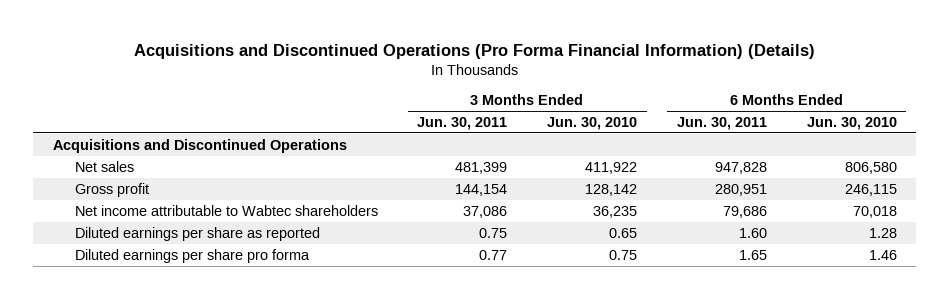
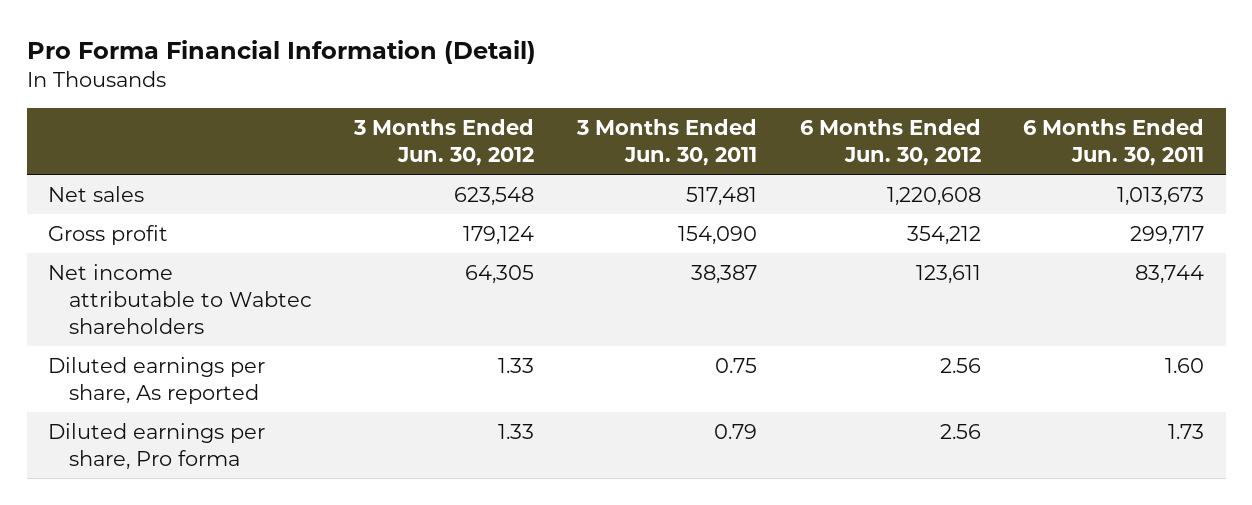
[133,43,815,59] Acquisitions and Discontinued Operations (Pro Forma Financial Information) (Details) -> [26,40,536,65] Pro Forma Financial Information (Detail)
[547,117,638,131] Jun. 30, 2010 -> none
[806,117,897,131] Jun. 30, 2010 -> none
none -> [353,119,535,167] 3 Months Ended Jun. 30, 2012
none -> [799,119,981,167] 6 Months Ended Jun. 30, 2012
[52,138,347,153] Acquisitions and Discontinued Operations -> none
[455,161,508,174] 481,399 -> [685,186,757,206] 517,481
[714,161,767,174] 947,828 -> [1117,186,1205,206] 1,013,673
[455,183,508,196] 144,154 -> [677,225,757,245] 154,090
[714,183,767,196] 280,951 -> [1130,225,1205,245] 299,717
[463,205,508,218] 37,086 -> [690,264,757,284] 38,387
[722,205,767,218] 79,686 -> [1135,264,1205,284] 83,744
[74,226,320,241] Diluted earnings per share as reported -> [47,356,265,404] Diluted earnings per share, As reported
[74,248,310,263] Diluted earnings per share pro forma -> [47,422,265,470] Diluted earnings per share, Pro forma
[479,249,508,260] 0.77 -> [713,423,757,439] 0.79
[738,249,767,260] 1.65 -> [1168,423,1205,439] 1.73

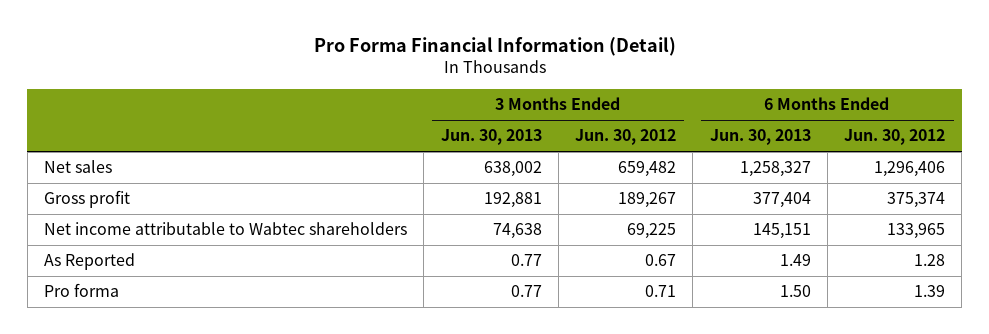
[575,119,757,167] 3 Months Ended Jun. 30, 2011 -> none
[1023,119,1205,167] 6 Months Ended Jun. 30, 2011 -> none
none -> [440,129,542,146] Jun. 30, 2013
none -> [709,129,811,146] Jun. 30, 2013
[454,186,535,206] 623,548 -> [618,161,677,178] 659,482
[886,186,981,206] 1,220,608 -> [874,161,946,178] 1,296,406
[463,225,535,245] 179,124 -> [618,192,677,209] 189,267
[906,225,981,245] 354,212 -> [887,192,946,209] 375,374
[465,264,535,284] 64,305 -> [627,223,677,240] 69,225
[915,264,981,284] 123,611 -> [887,223,946,240] 133,965
[47,356,265,404] Diluted earnings per share, As reported -> [44,253,136,271] As Reported
[498,357,535,373] 1.33 -> [645,254,677,267] 0.67
[939,357,981,373] 2.56 -> [914,254,946,267] 1.28
[47,422,265,470] Diluted earnings per share, Pro forma -> [44,283,120,298] Pro forma
[498,423,535,439] 1.33 -> [645,285,677,298] 0.71
[939,423,981,439] 2.56 -> [914,285,946,298] 1.39

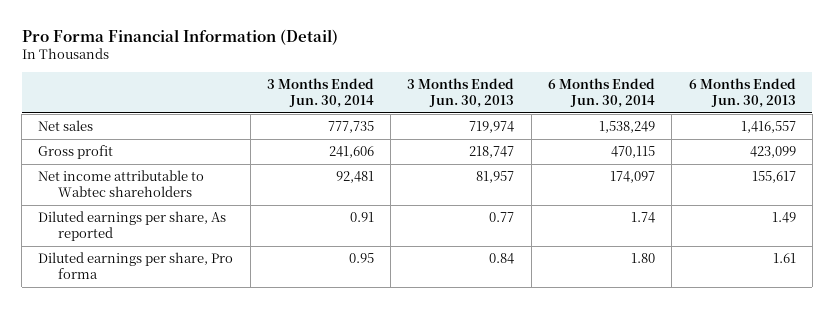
[575,129,677,146] Jun. 30, 2012 -> none
[844,129,946,146] Jun. 30, 2012 -> none
none -> [266,78,374,108] 3 Months Ended Jun. 30, 2014
none -> [547,78,655,108] 6 Months Ended Jun. 30, 2014
[483,161,542,178] 638,002 -> [469,121,515,134] 719,974
[739,161,811,178] 1,258,327 -> [740,121,796,134] 1,416,557
[483,192,542,209] 192,881 -> [469,146,515,159] 218,747
[752,192,811,209] 377,404 -> [749,146,796,159] 423,099
[492,223,542,240] 74,638 -> [476,171,515,184] 81,957
[752,223,811,240] 145,151 -> [751,171,796,184] 155,617
[44,253,136,271] As Reported -> [38,211,227,241] Diluted earnings per share, As reported
[44,283,120,298] Pro forma -> [38,252,234,279] Diluted earnings per share, Pro forma
[510,285,542,298] 0.77 -> [489,253,515,265] 0.84
[779,285,811,298] 1.50 -> [772,253,796,264] 1.61

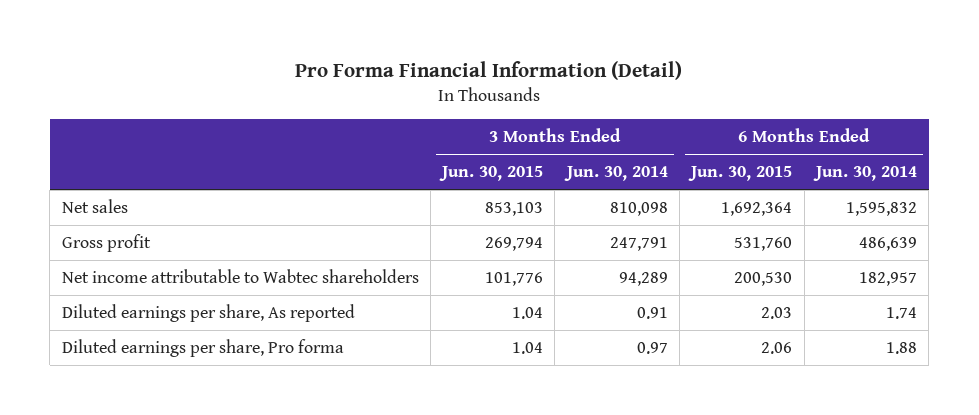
[407,78,515,108] 3 Months Ended Jun. 30, 2013 -> none
[688,78,796,108] 6 Months Ended Jun. 30, 2013 -> none
none -> [439,166,544,182] Jun. 30, 2015
none -> [688,166,793,182] Jun. 30, 2015
[327,121,374,134] 777,735 -> [609,202,668,217] 810,098
[598,121,655,134] 1,538,249 -> [845,202,917,217] 1,595,832
[328,146,374,159] 241,606 -> [609,237,668,252] 247,791
[610,146,655,159] 470,115 -> [858,237,917,252] 486,639
[335,171,374,184] 92,481 -> [618,272,668,287] 94,289
[609,171,655,184] 174,097 -> [858,272,917,287] 182,957
[348,253,374,264] 0.95 -> [636,342,668,355] 0.97
[630,253,655,264] 1.80 -> [885,342,917,355] 1.88

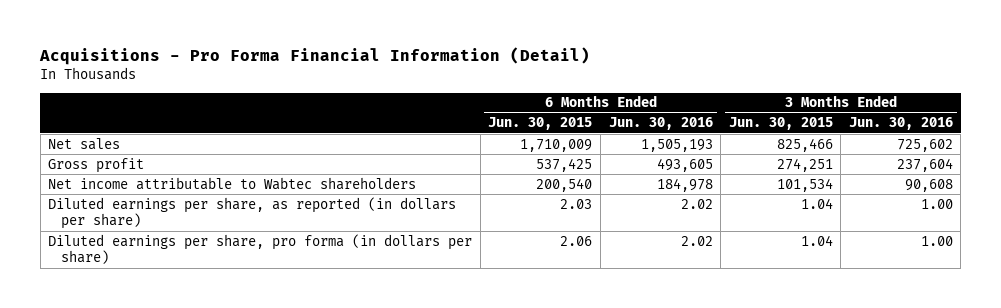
[295,61,683,81] Pro Forma Financial Information (Detail) -> [39,47,591,66] Acquisitions - Pro Forma Financial Information (Detail)
[563,166,668,182] Jun. 30, 2014 -> none
[812,166,917,182] Jun. 30, 2014 -> none
none -> [608,117,713,131] Jun. 30, 2016
none -> [848,117,953,131] Jun. 30, 2016
[485,202,544,217] 853,103 -> [776,137,833,152] 825,466
[721,202,793,217] 1,692,364 -> [520,138,593,152] 1,710,009
[485,237,544,252] 269,794 -> [776,157,833,172] 274,251
[734,237,793,252] 531,760 -> [536,157,593,172] 537,425
[485,272,544,287] 101,776 -> [776,177,833,192] 101,534
[734,272,793,287] 200,530 -> [536,177,593,192] 200,540
[61,304,355,323] Diluted earnings per share, As reported -> [48,196,457,230] Diluted earnings per share, as reported (in dollars per share)
[61,339,344,358] Diluted earnings per share, Pro forma -> [48,233,473,265] Diluted earnings per share, pro forma (in dollars per share)

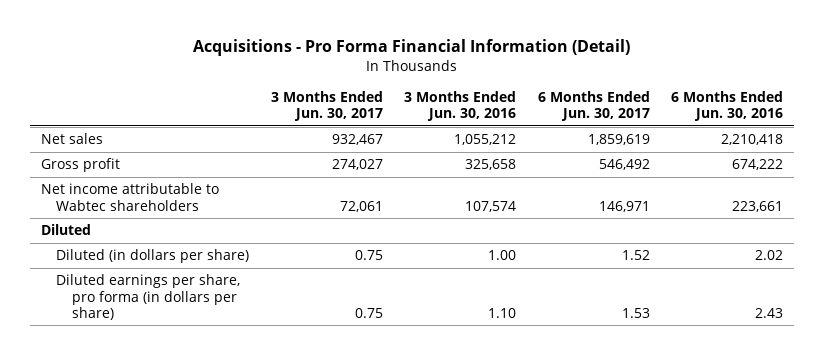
[488,117,593,131] Jun. 30, 2015 -> none
[728,117,833,131] Jun. 30, 2015 -> none
none -> [270,91,383,122] 3 Months Ended Jun. 30, 2017
none -> [537,91,650,122] 6 Months Ended Jun. 30, 2017
[640,138,713,152] 1,505,193 -> [720,134,783,146] 2,210,418
[896,138,953,152] 725,602 -> [454,134,517,146] 1,055,212
[656,157,713,172] 493,605 -> [731,159,783,171] 674,222
[896,157,953,172] 237,604 -> [465,159,517,171] 325,658
[656,177,713,192] 184,978 -> [731,200,783,212] 223,661
[904,178,953,192] 90,608 -> [465,200,517,212] 107,574
none -> [40,224,91,236] Diluted
[48,196,457,230] Diluted earnings per share, as reported (in dollars per share) -> [56,249,250,264] Diluted (in dollars per share)
[680,235,713,246] 2.02 -> [754,308,783,319] 2.43
[920,235,953,246] 1.00 -> [488,308,517,319] 1.10

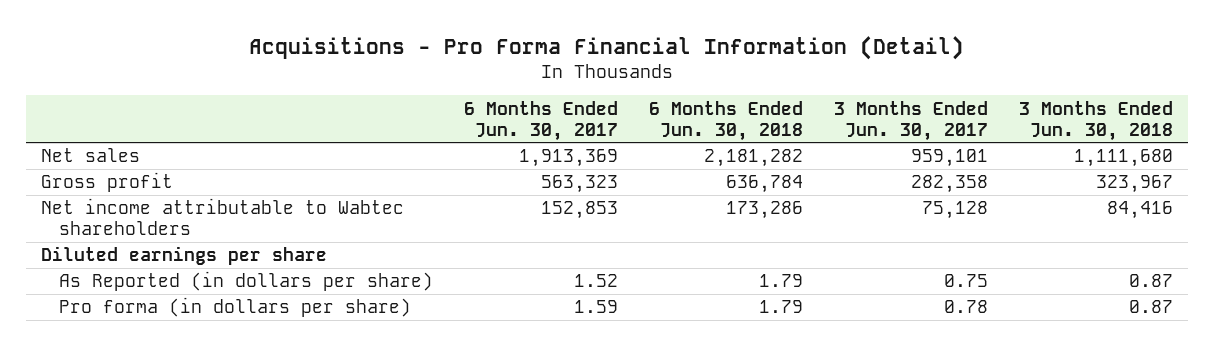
[404,91,517,122] 3 Months Ended Jun. 30, 2016 -> none
[670,91,783,122] 6 Months Ended Jun. 30, 2016 -> none
none -> [648,100,803,141] 6 Months Ended Jun. 30, 2018
none -> [1018,100,1173,141] 3 Months Ended Jun. 30, 2018
[331,134,383,146] 932,467 -> [910,149,988,168] 959,101
[587,134,650,146] 1,859,619 -> [518,149,618,168] 1,913,369
[331,159,383,171] 274,027 -> [910,175,988,194] 282,358
[598,159,650,171] 546,492 -> [540,175,618,194] 563,323
[339,200,383,212] 72,061 -> [921,201,988,220] 75,128
[598,200,650,212] 146,971 -> [540,201,618,220] 152,853
[40,224,91,236] Diluted -> [41,246,328,266] Diluted earnings per share
[56,249,250,264] Diluted (in dollars per share) -> [59,271,434,292] As Reported (in dollars per share)
[56,274,241,321] Diluted earnings per share, pro forma (in dollars per share) -> [59,297,412,318] Pro forma (in dollars per share)
[354,308,383,319] 0.75 -> [943,300,988,314] 0.78
[621,308,650,319] 1.53 -> [573,300,618,314] 1.59

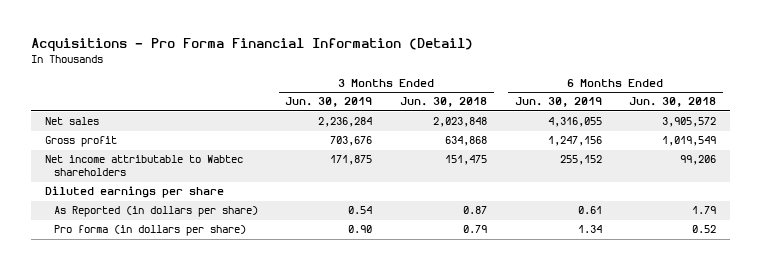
[463,100,618,141] 6 Months Ended Jun. 30, 2017 -> none
[833,100,988,141] 3 Months Ended Jun. 30, 2017 -> none
none -> [285,97,373,108] Jun. 30, 2019
none -> [514,97,602,108] Jun. 30, 2019
[703,149,803,168] 2,181,282 -> [662,117,717,128] 3,905,572
[1073,149,1173,168] 1,111,680 -> [432,117,487,128] 2,023,848
[725,175,803,194] 636,784 -> [662,136,717,147] 1,019,549
[1095,175,1173,194] 323,967 -> [444,136,487,147] 634,868
[725,201,803,220] 173,286 -> [680,155,717,166] 99,206
[1106,201,1173,220] 84,416 -> [444,155,487,166] 151,475
[758,300,803,314] 1.79 -> [692,225,717,234] 0.52
[1128,300,1173,314] 0.87 -> [462,225,487,234] 0.79

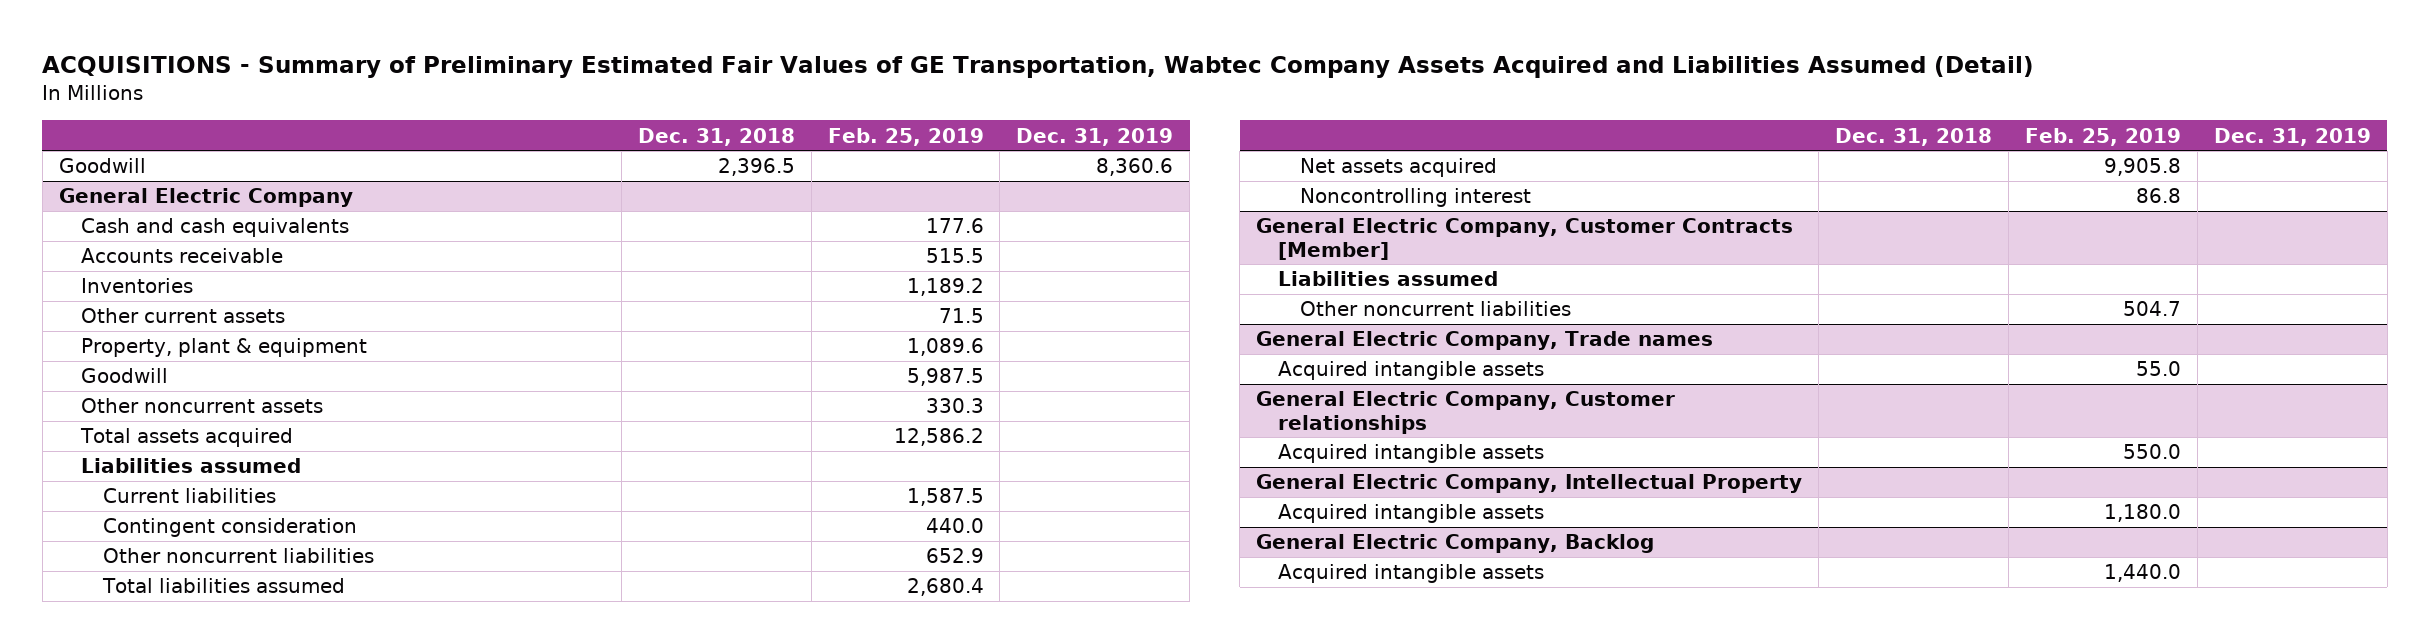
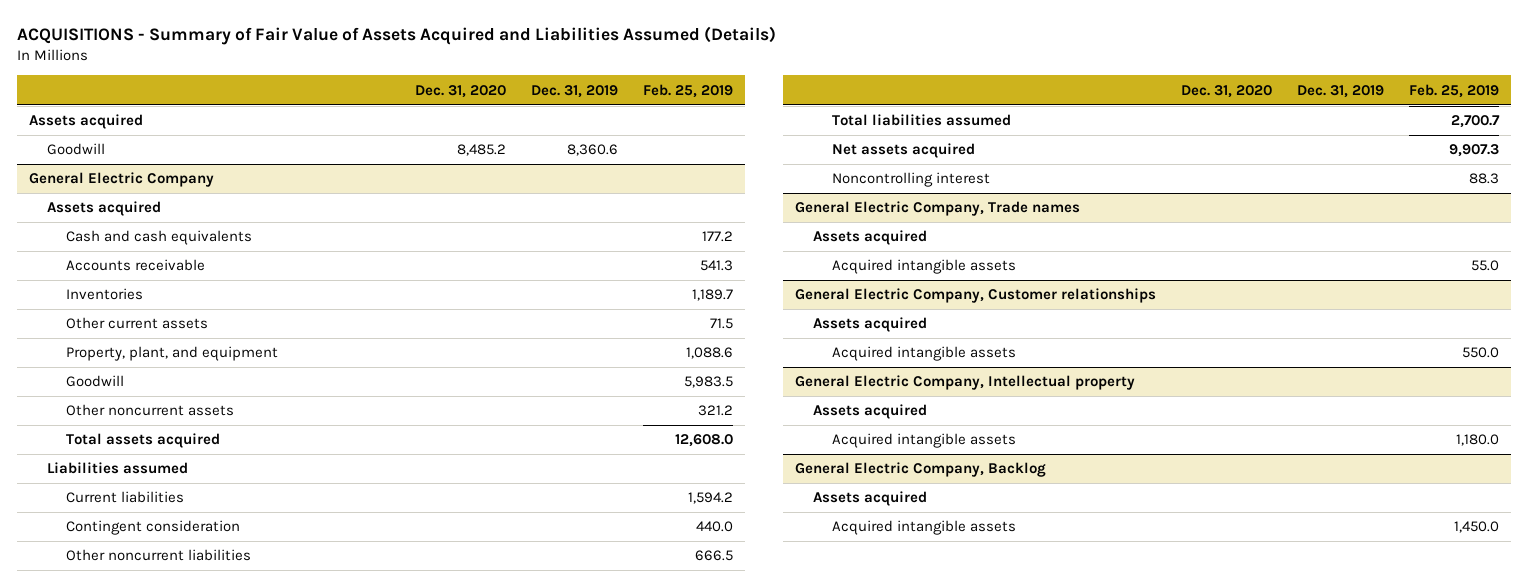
[42,56,2035,79] ACQUISITIONS - Summary of Preliminary Estimated Fair Values of GE Transportation, Wabtec Company Assets Acquired and Liabilities Assumed (Detail) -> [16,25,776,45] ACQUISITIONS - Summary of Fair Value of Assets Acquired and Liabilities Assumed (Details)
[637,127,795,146] Dec. 31, 2018 -> none
none -> [414,84,506,98] Dec. 31, 2020
none -> [28,114,143,130] Assets acquired
none -> [47,201,162,217] Assets acquired
[925,218,984,234] 177.6 -> [701,231,733,243] 177.2
[925,248,984,264] 515.5 -> [699,260,733,272] 541.3
[906,278,984,297] 1,189.2 -> [691,289,733,302] 1,189.7
[80,338,367,358] Property, plant & equipment -> [65,346,278,362] Property, plant, and equipment
[906,338,984,357] 1,089.6 -> [685,347,733,360] 1,088.6
[906,368,984,387] 5,987.5 -> [683,376,733,389] 5,983.5
[925,398,984,414] 330.3 -> [697,405,733,417] 321.2
[893,428,984,447] 12,586.2 -> [674,434,733,448] 12,608.0
[906,488,984,507] 1,587.5 -> [687,492,733,505] 1,594.2
[1256,218,1794,260] General Electric Company, Customer Contracts [Member] -> none
[1278,271,1499,287] Liabilities assumed -> none
[1300,301,1572,317] Other noncurrent liabilities -> none
[925,548,984,564] 652.9 -> [694,550,733,562] 666.5
[906,578,984,597] 2,680.4 -> [1450,115,1500,129] 2,700.7
[2103,158,2181,177] 9,905.8 -> [1448,144,1499,158] 9,907.3
[2135,188,2181,204] 86.8 -> [1468,173,1499,185] 88.3
none -> [813,230,928,246] Assets acquired
none -> [813,317,928,333] Assets acquired
[1256,474,1803,494] General Electric Company, Intellectual Property -> [795,375,1136,391] General Electric Company, Intellectual property
none -> [813,404,928,420] Assets acquired
none -> [813,491,928,507] Assets acquired
[2103,564,2181,583] 1,440.0 -> [1453,521,1499,534] 1,450.0

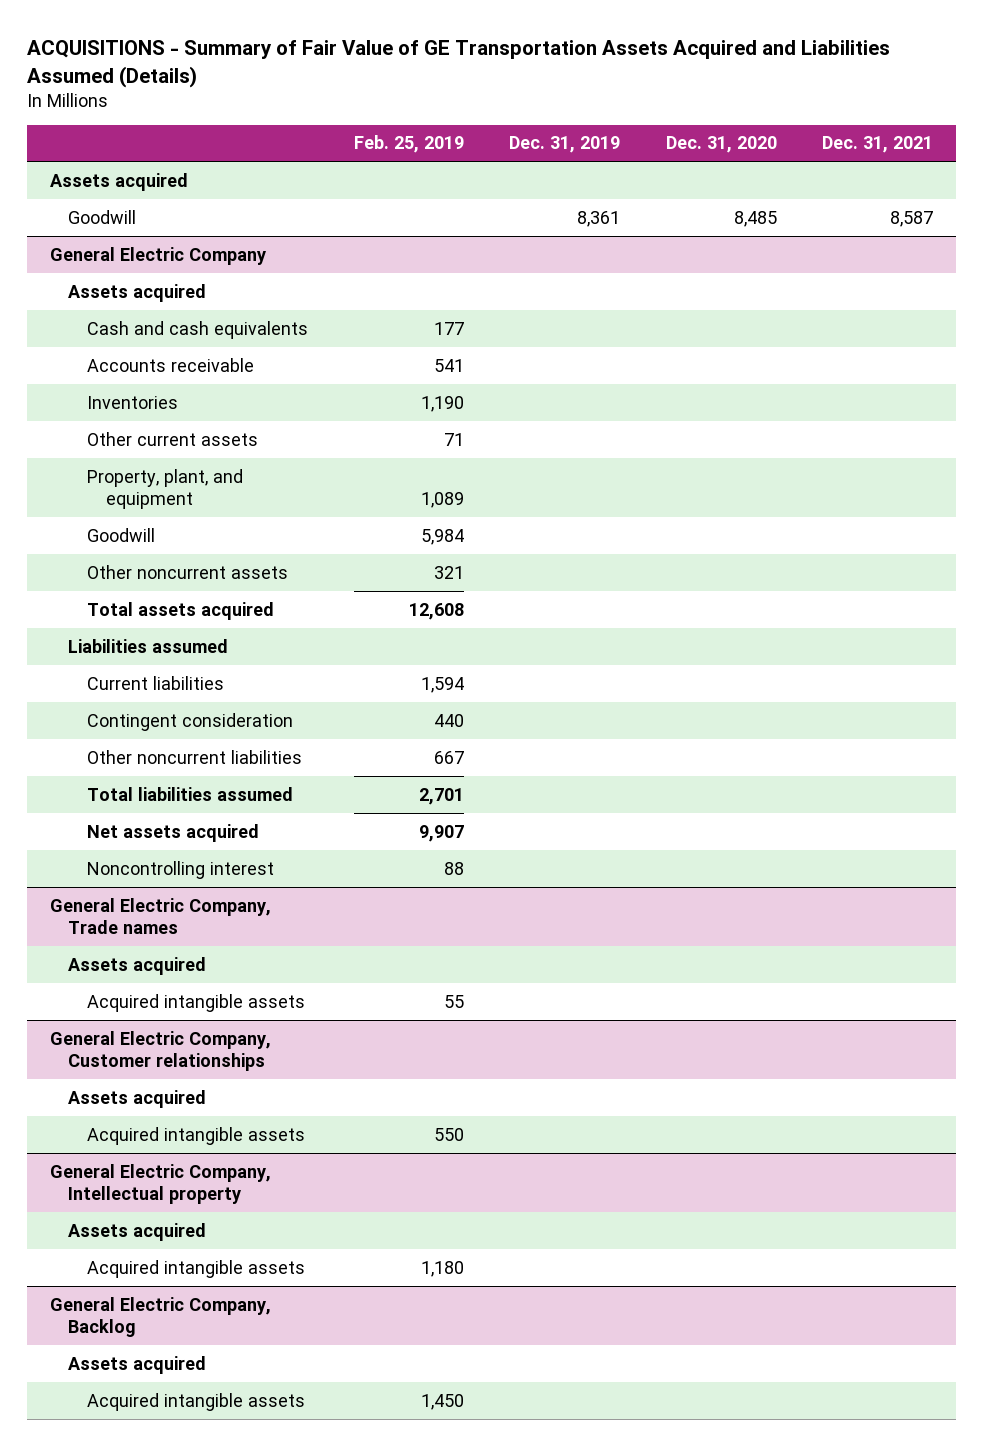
[16,25,776,45] ACQUISITIONS - Summary of Fair Value of Assets Acquired and Liabilities Assumed (Details) -> [26,39,890,88] ACQUISITIONS - Summary of Fair Value of GE Transportation Assets Acquired and Liabilities Assumed (Details)
none -> [822,136,934,154] Dec. 31, 2021
[456,144,506,157] 8,485.2 -> [733,210,777,227] 8,485
[566,144,618,157] 8,360.6 -> [577,210,621,227] 8,361
[701,231,733,243] 177.2 -> [433,321,464,335] 177
[699,260,733,272] 541.3 -> [433,358,464,372] 541
[691,289,733,302] 1,189.7 -> [420,395,464,412] 1,190
[709,318,733,330] 71.5 -> [443,432,464,446] 71
[685,347,733,360] 1,088.6 -> [420,492,464,509] 1,089
[683,376,733,389] 5,983.5 -> [420,528,464,545] 5,984
[697,405,733,417] 321.2 -> [433,565,464,579] 321
[674,434,733,448] 12,608.0 -> [408,602,464,620] 12,608
[687,492,733,505] 1,594.2 -> [420,676,464,693] 1,594
[695,521,733,533] 440.0 -> [433,713,464,727] 440
[694,550,733,562] 666.5 -> [433,750,464,764] 667
[1450,115,1500,129] 2,700.7 -> [418,787,464,805] 2,701
[1448,144,1499,158] 9,907.3 -> [418,824,464,842] 9,907
[1468,173,1499,185] 88.3 -> [443,861,464,875] 88
[1470,260,1499,272] 55.0 -> [443,994,464,1008] 55
[1461,347,1499,359] 550.0 -> [433,1127,464,1141] 550
[1455,434,1499,447] 1,180.0 -> [420,1260,464,1277] 1,180
[1453,521,1499,534] 1,450.0 -> [420,1393,464,1410] 1,450

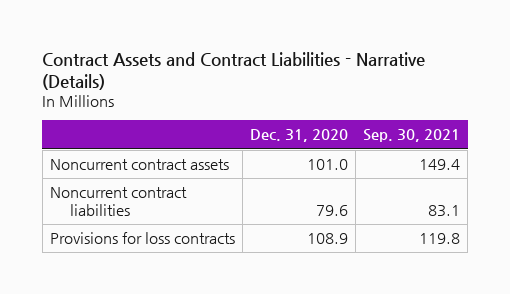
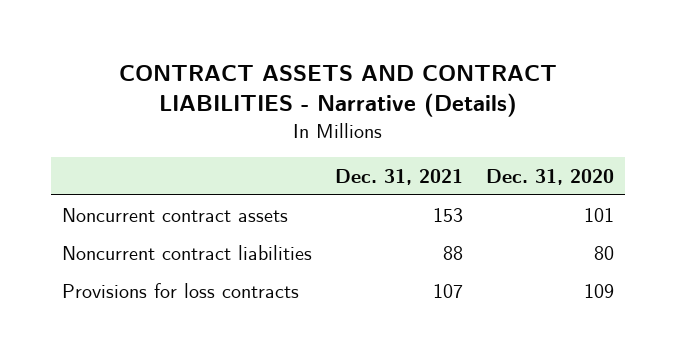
[42,51,426,90] Contract Assets and Contract Liabilities - Narrative (Details) -> [118,64,557,118] CONTRACT ASSETS AND CONTRACT LIABILITIES - Narrative (Details)
[363,129,461,143] Sep. 30, 2021 -> none
none -> [334,168,463,185] Dec. 31, 2021
[307,159,349,171] 101.0 -> [583,207,614,222] 101
[316,205,349,217] 79.6 -> [593,245,614,260] 80
[307,233,349,245] 108.9 -> [583,283,614,298] 109

